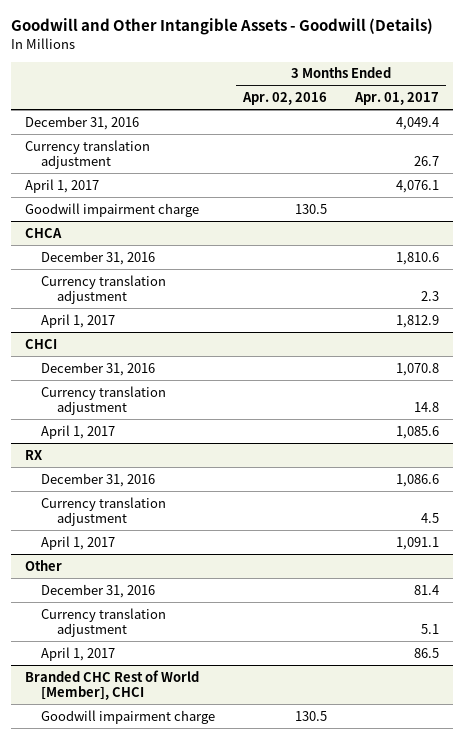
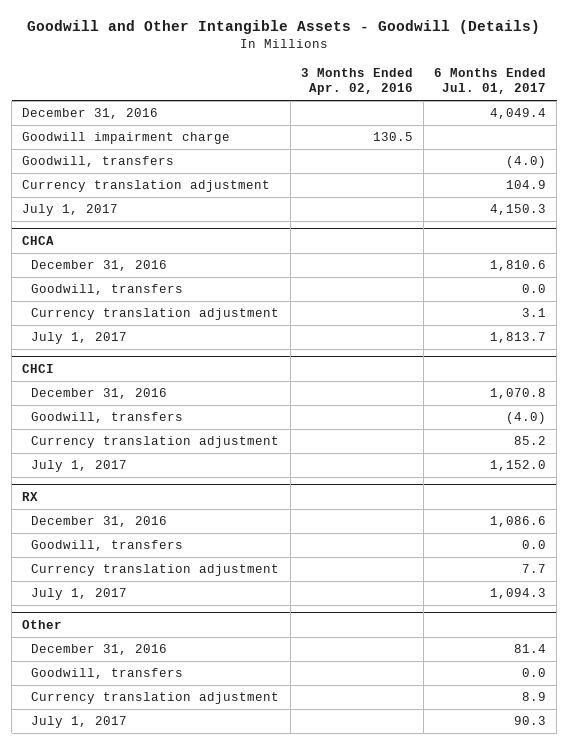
[354,91,440,105] Apr. 01, 2017 -> none
none -> [434,67,547,95] 6 Months Ended Jul. 01, 2017
[25,178,100,193] April 1, 2017 -> none
none -> [22,156,175,168] Goodwill, transfers
[25,139,151,169] Currency translation adjustment -> [22,180,271,193] Currency translation adjustment
none -> [22,204,119,217] July 1, 2017
none -> [31,284,184,296] Goodwill, transfers
[41,313,116,328] April 1, 2017 -> [31,332,128,345] July 1, 2017
none -> [31,412,184,424] Goodwill, transfers
[41,424,116,439] April 1, 2017 -> [31,460,128,473] July 1, 2017
none -> [31,540,184,552] Goodwill, transfers
[41,535,116,550] April 1, 2017 -> [31,588,128,601] July 1, 2017
none -> [31,668,184,680] Goodwill, transfers
[25,669,200,700] Branded CHC Rest of World [Member], CHCI -> none
[41,709,216,724] Goodwill impairment charge -> none
[41,646,116,661] April 1, 2017 -> [31,716,128,729] July 1, 2017

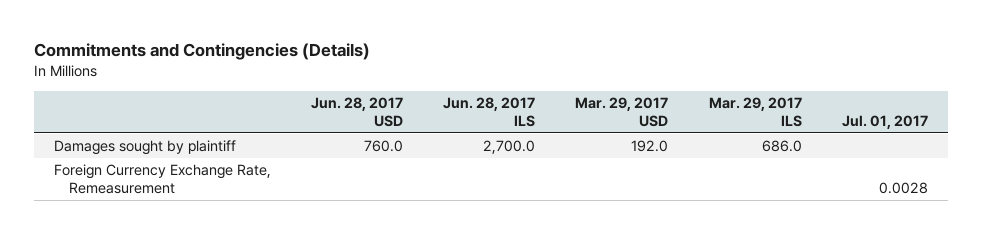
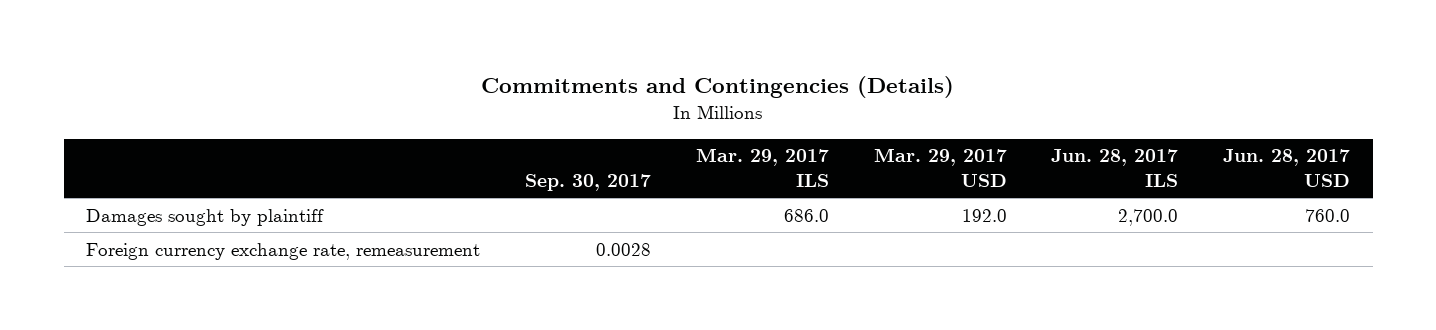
[841,114,928,129] Jul. 01, 2017 -> none
none -> [524,173,651,191] Sep. 30, 2017
[53,164,271,194] Foreign Currency Exchange Rate, Remeasurement -> [85,242,480,260] Foreign currency exchange rate, remeasurement

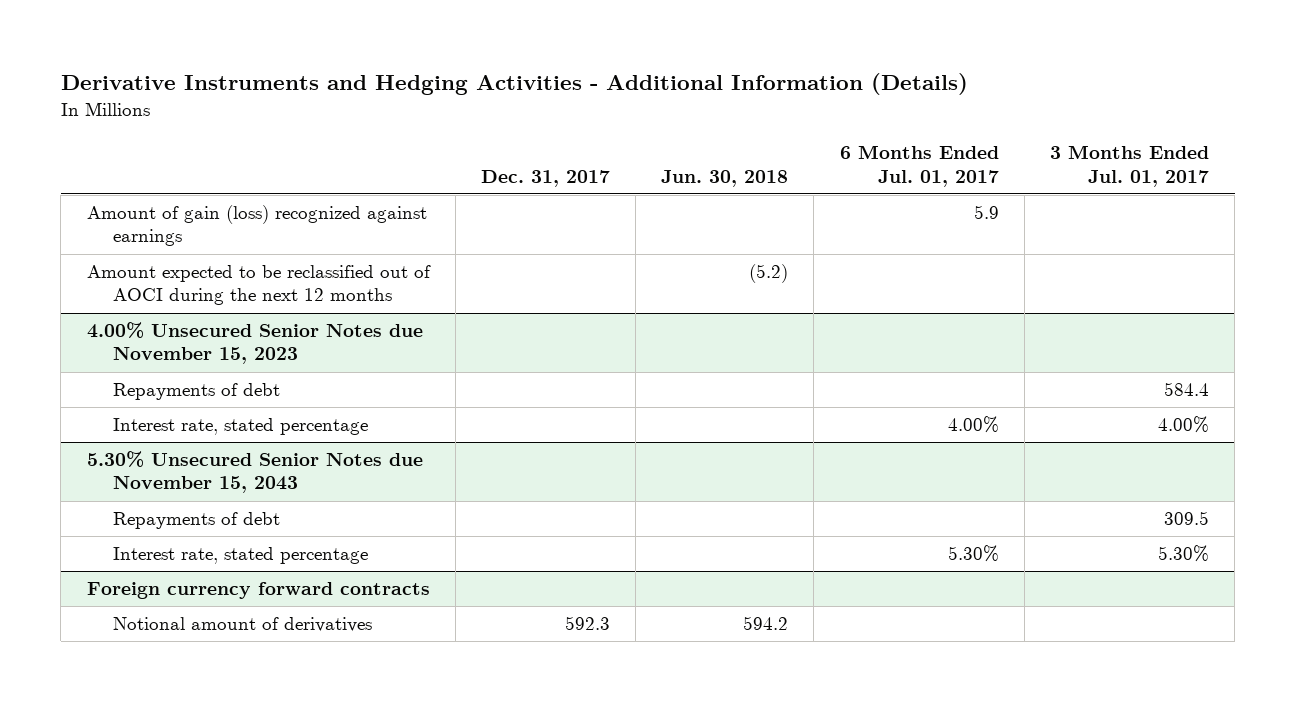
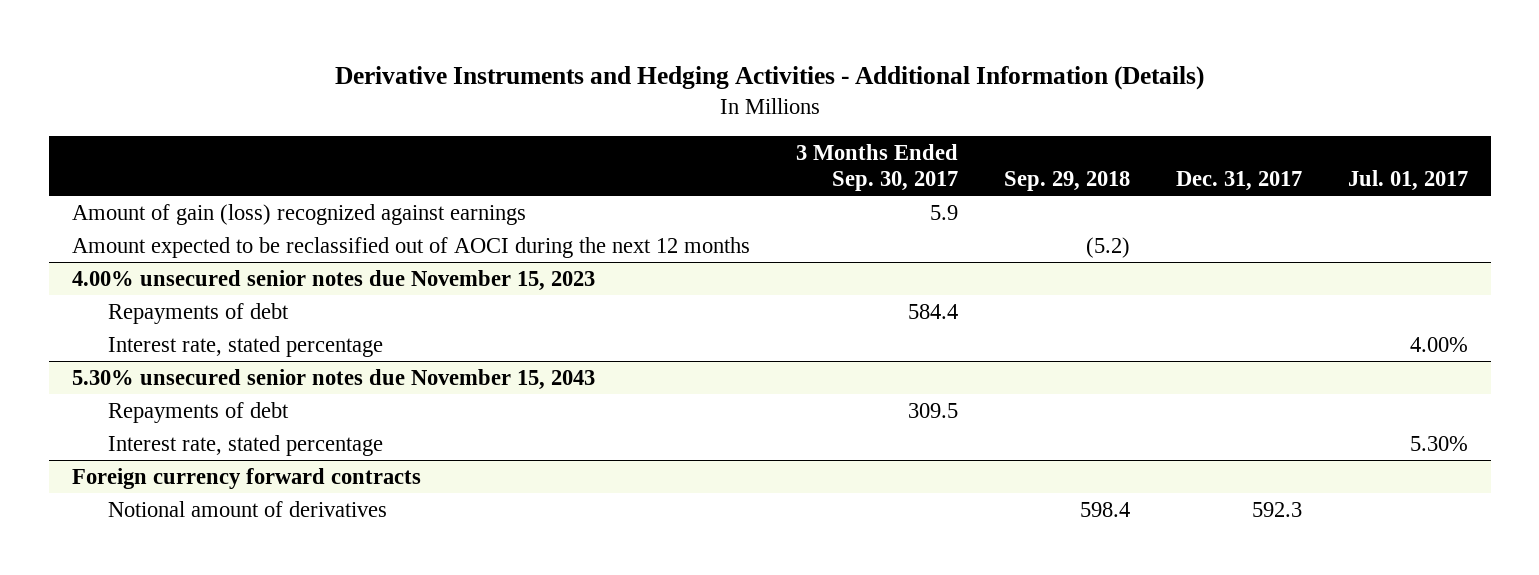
[661,169,789,187] Jun. 30, 2018 -> none
[839,145,999,187] 6 Months Ended Jul. 01, 2017 -> none
[1050,145,1210,187] 3 Months Ended Jul. 01, 2017 -> none
none -> [795,143,958,191] 3 Months Ended Sep. 30, 2017
none -> [1003,170,1130,191] Sep. 29, 2018
none -> [1347,169,1468,191] Jul. 01, 2017
[86,322,423,365] 4.00% Unsecured Senior Notes due November 15, 2023 -> [71,269,595,291] 4.00% unsecured senior notes due November 15, 2023
[86,451,423,494] 5.30% Unsecured Senior Notes due November 15, 2043 -> [71,368,595,390] 5.30% unsecured senior notes due November 15, 2043

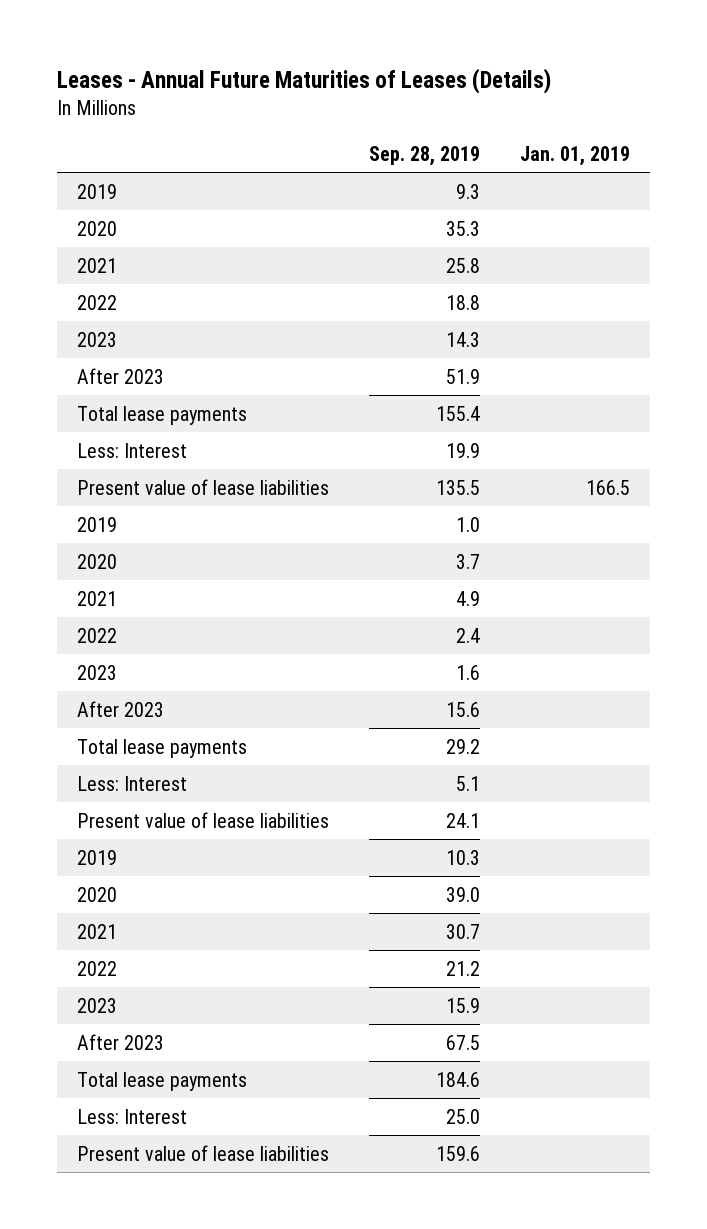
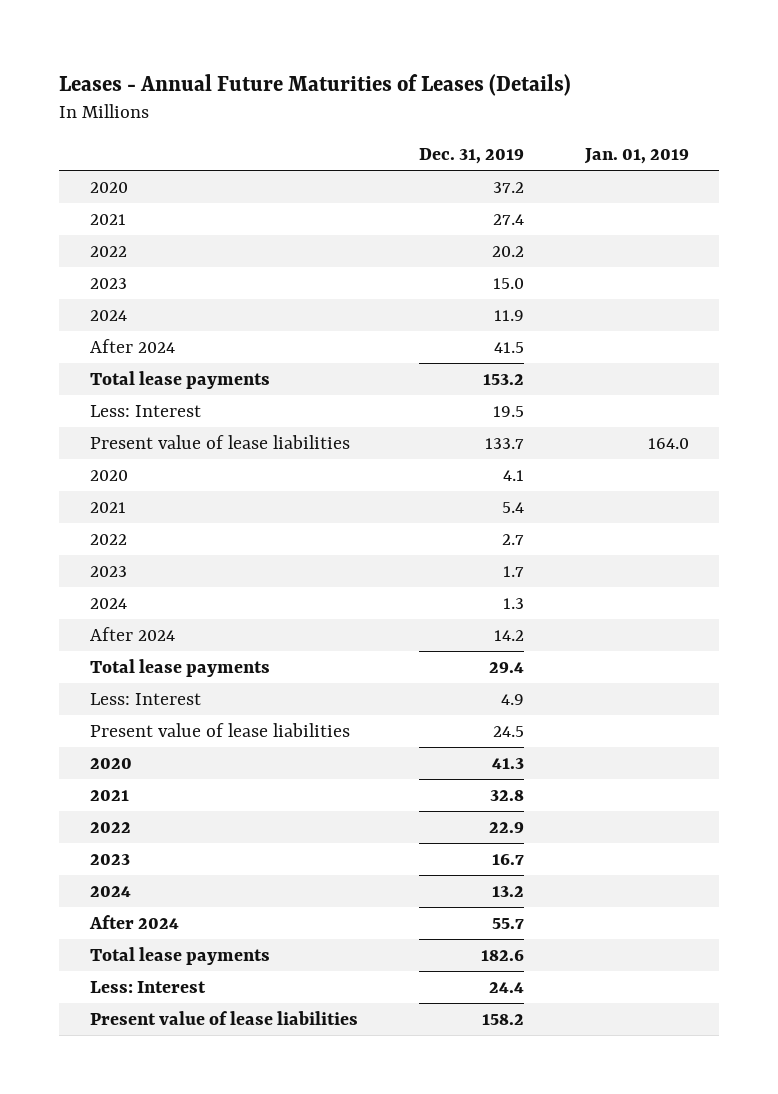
[369,145,481,166] Sep. 28, 2019 -> none
none -> [418,148,524,165] Dec. 31, 2019
[77,183,118,199] 2019 -> none
none -> [89,309,127,321] 2024
[77,367,165,384] After 2023 -> [89,338,175,353] After 2024
[77,516,118,532] 2019 -> none
[586,479,631,495] 166.5 -> [647,437,689,449] 164.0
none -> [89,597,127,609] 2024
[77,700,165,717] After 2023 -> [89,626,175,641] After 2024
[77,849,118,865] 2019 -> none
none -> [89,885,131,897] 2024
[77,1033,165,1050] After 2023 -> [88,914,179,929] After 2024

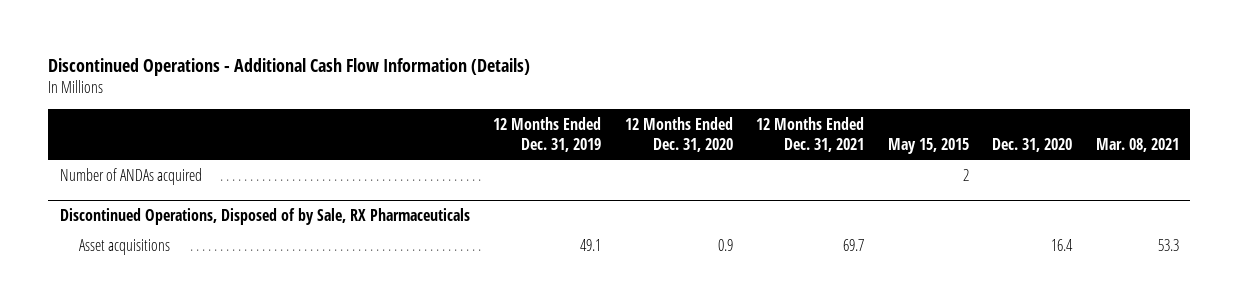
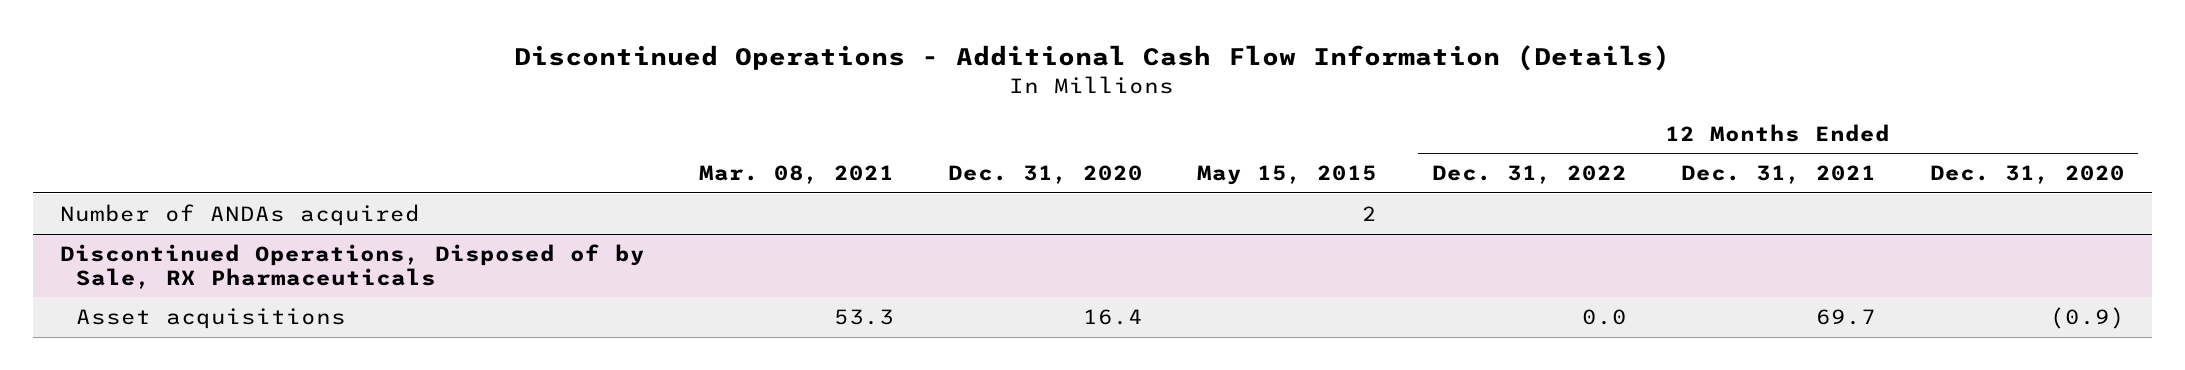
[493,116,602,152] 12 Months Ended Dec. 31, 2019 -> none
none -> [1431,165,1627,185] Dec. 31, 2022
[717,238,733,251] 0.9 -> [2049,307,2125,330] (0.9)

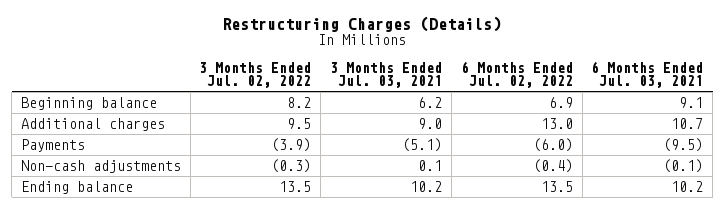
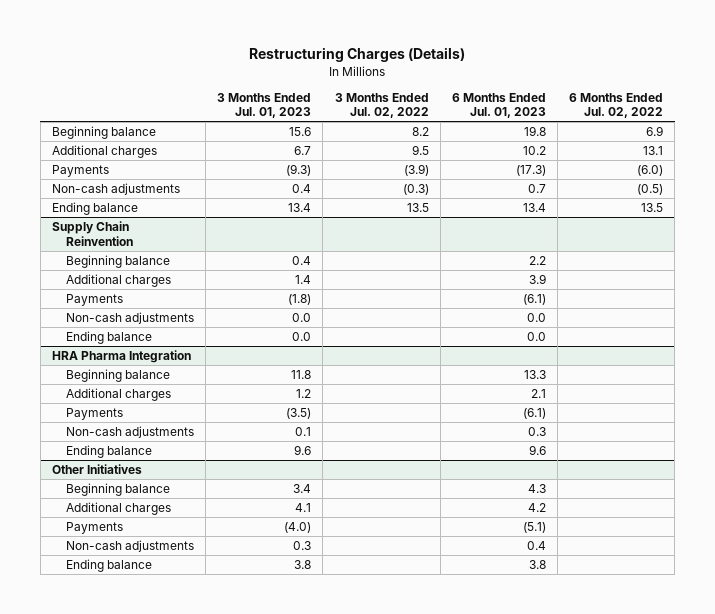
[330,61,443,89] 3 Months Ended Jul. 03, 2021 -> none
[591,60,704,89] 6 Months Ended Jul. 03, 2021 -> none
none -> [217,92,312,119] 3 Months Ended Jul. 01, 2023
none -> [451,92,546,119] 6 Months Ended Jul. 01, 2023
[540,117,573,129] 13.0 -> [643,145,664,155] 13.1
[532,158,573,173] (0.4) -> [637,183,664,195] (0.5)
none -> [51,220,134,246] Supply Chain Reinvention
none -> [66,254,171,268] Beginning balance
none -> [66,273,172,287] Additional charges
none -> [66,293,124,306] Payments
none -> [66,311,195,324] Non-cash adjustments
none -> [66,330,153,344] Ending balance
none -> [51,349,191,363] HRA Pharma Integration
none -> [66,368,171,382] Beginning balance
none -> [66,387,172,401] Additional charges
none -> [66,407,124,420] Payments
none -> [66,425,195,438] Non-cash adjustments
none -> [66,444,153,458] Ending balance
none -> [51,463,142,474] Other Initiatives
none -> [66,482,171,496] Beginning balance
none -> [66,501,172,515] Additional charges
none -> [66,521,124,534] Payments
none -> [66,539,195,552] Non-cash adjustments
none -> [66,558,153,572] Ending balance

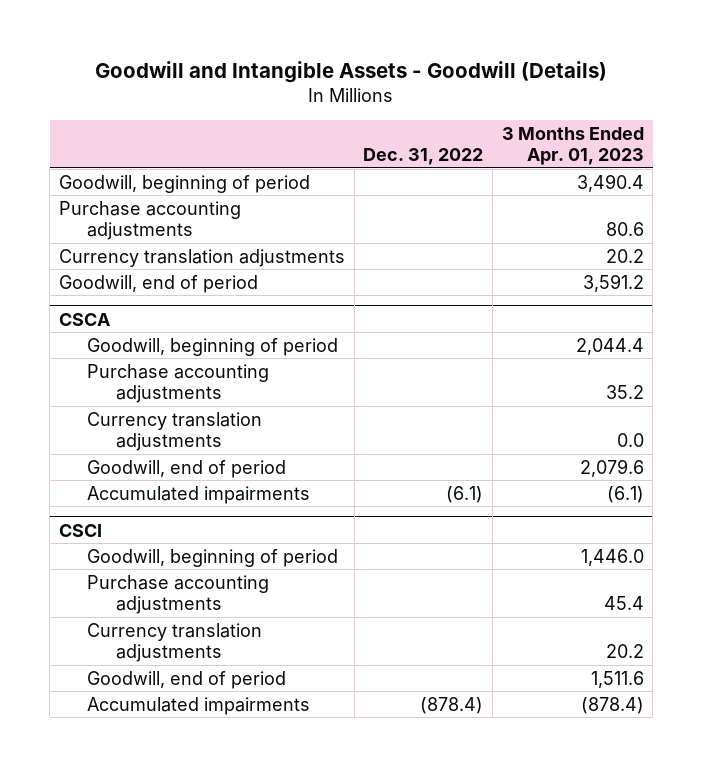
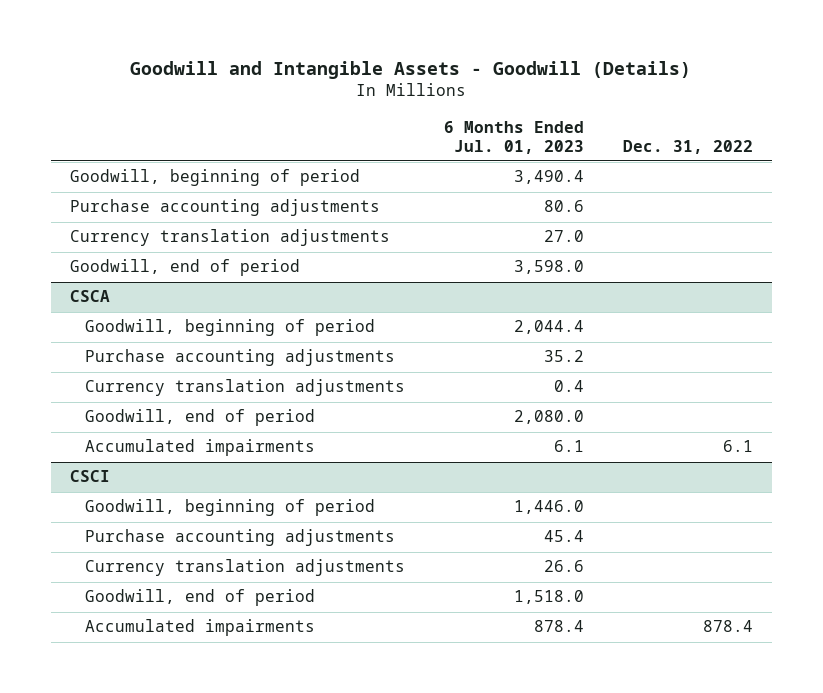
[501,126,644,166] 3 Months Ended Apr. 01, 2023 -> none
none -> [443,120,584,154] 6 Months Ended Jul. 01, 2023
[446,485,484,503] (6.1) -> [722,440,753,453] 6.1
[420,696,484,714] (878.4) -> [702,620,753,633] 878.4

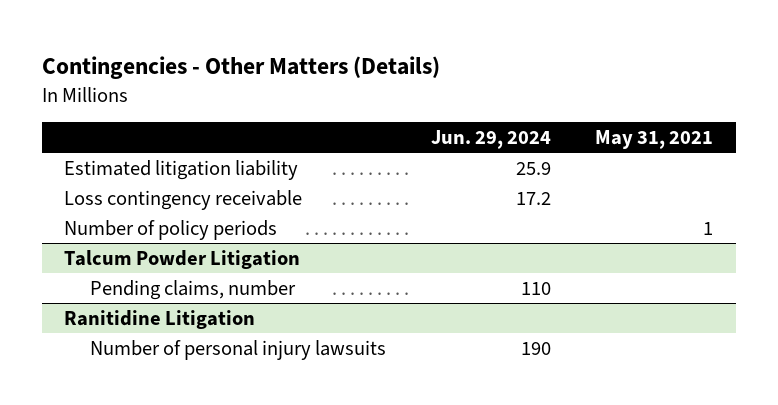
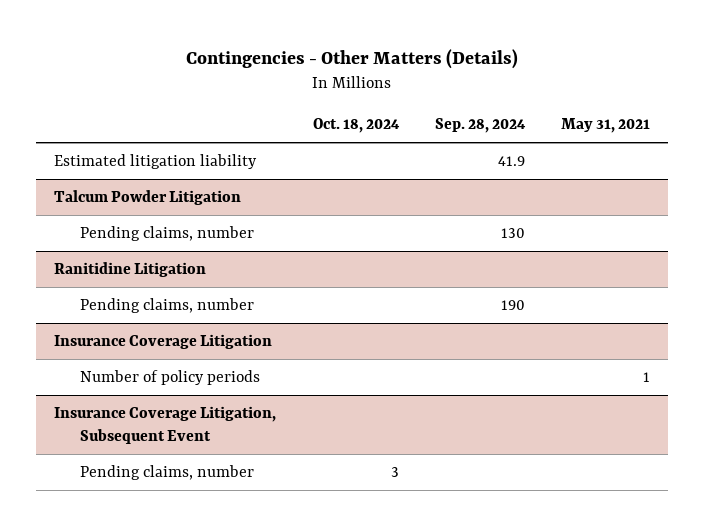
[430,129,551,149] Jun. 29, 2024 -> none
none -> [312,118,400,134] Oct. 18, 2024
none -> [434,118,526,134] Sep. 28, 2024
[64,189,303,210] Loss contingency receivable -> none
[64,219,278,240] Number of policy periods -> none
[90,339,387,360] Number of personal injury lawsuits -> none
none -> [80,298,255,314] Pending claims, number
none -> [54,334,273,350] Insurance Coverage Litigation
none -> [80,370,261,386] Number of policy periods
none -> [54,406,277,445] Insurance Coverage Litigation, Subsequent Event
none -> [80,465,255,481] Pending claims, number

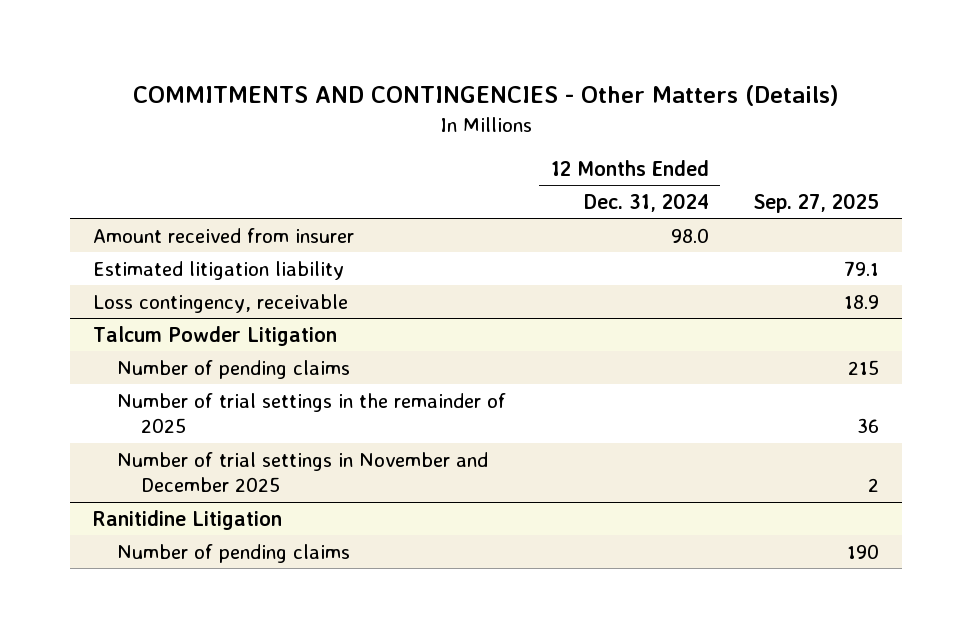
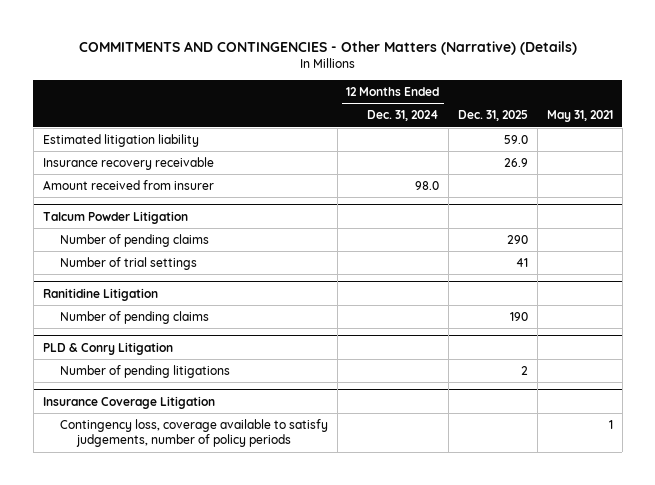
[132,85,839,107] COMMITMENTS AND CONTINGENCIES - Other Matters (Details) -> [78,40,577,55] COMMITMENTS AND CONTINGENCIES - Other Matters (Narrative) (Details)
[753,193,880,214] Sep. 27, 2025 -> none
none -> [458,110,529,122] Dec. 31, 2025
none -> [546,110,613,123] May 31, 2021
[92,293,348,313] Loss contingency, receivable -> [42,156,214,170] Insurance recovery receivable
[92,227,354,243] Amount received from insurer -> [42,179,214,190] Amount received from insurer
[116,451,488,493] Number of trial settings in November and December 2025 -> none
[116,392,506,434] Number of trial settings in the remainder of 2025 -> [59,256,197,270] Number of trial settings
none -> [42,341,173,355] PLD & Conry Litigation
none -> [59,364,230,378] Number of pending litigations
none -> [42,395,215,409] Insurance Coverage Litigation
none -> [59,418,328,448] Contingency loss, coverage available to satisfy judgements, number of policy periods

